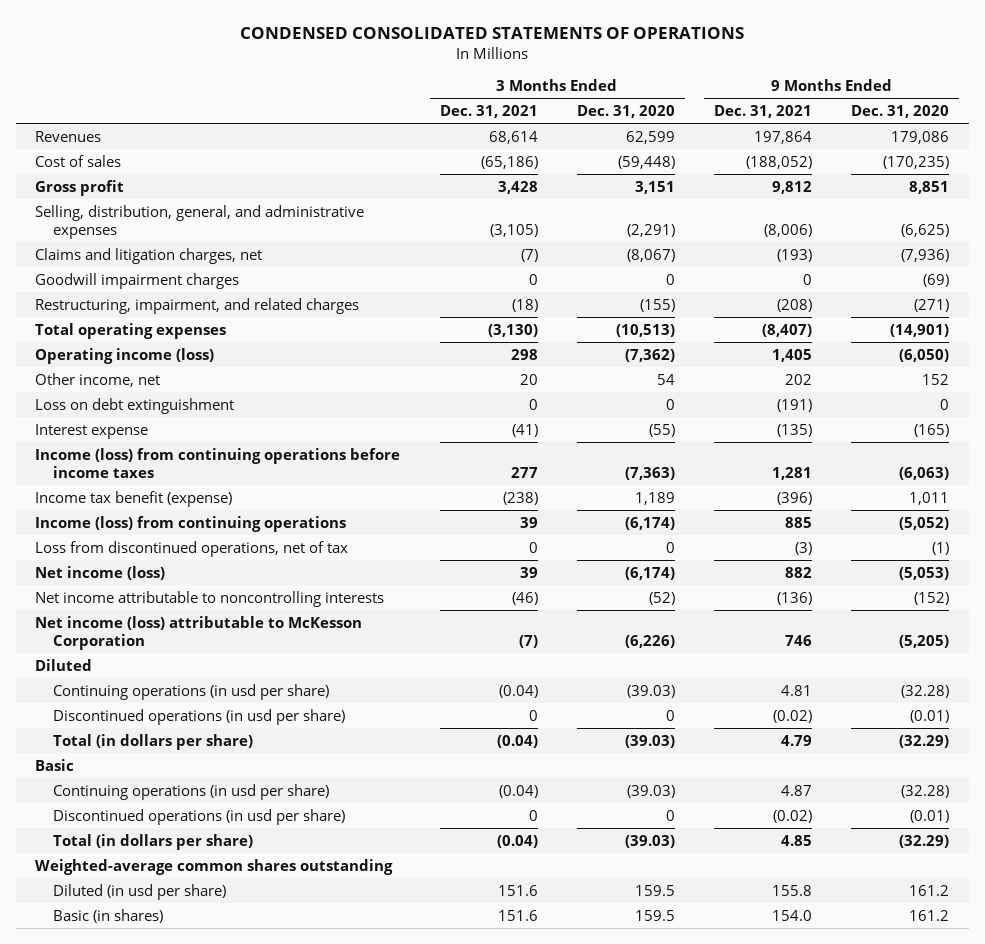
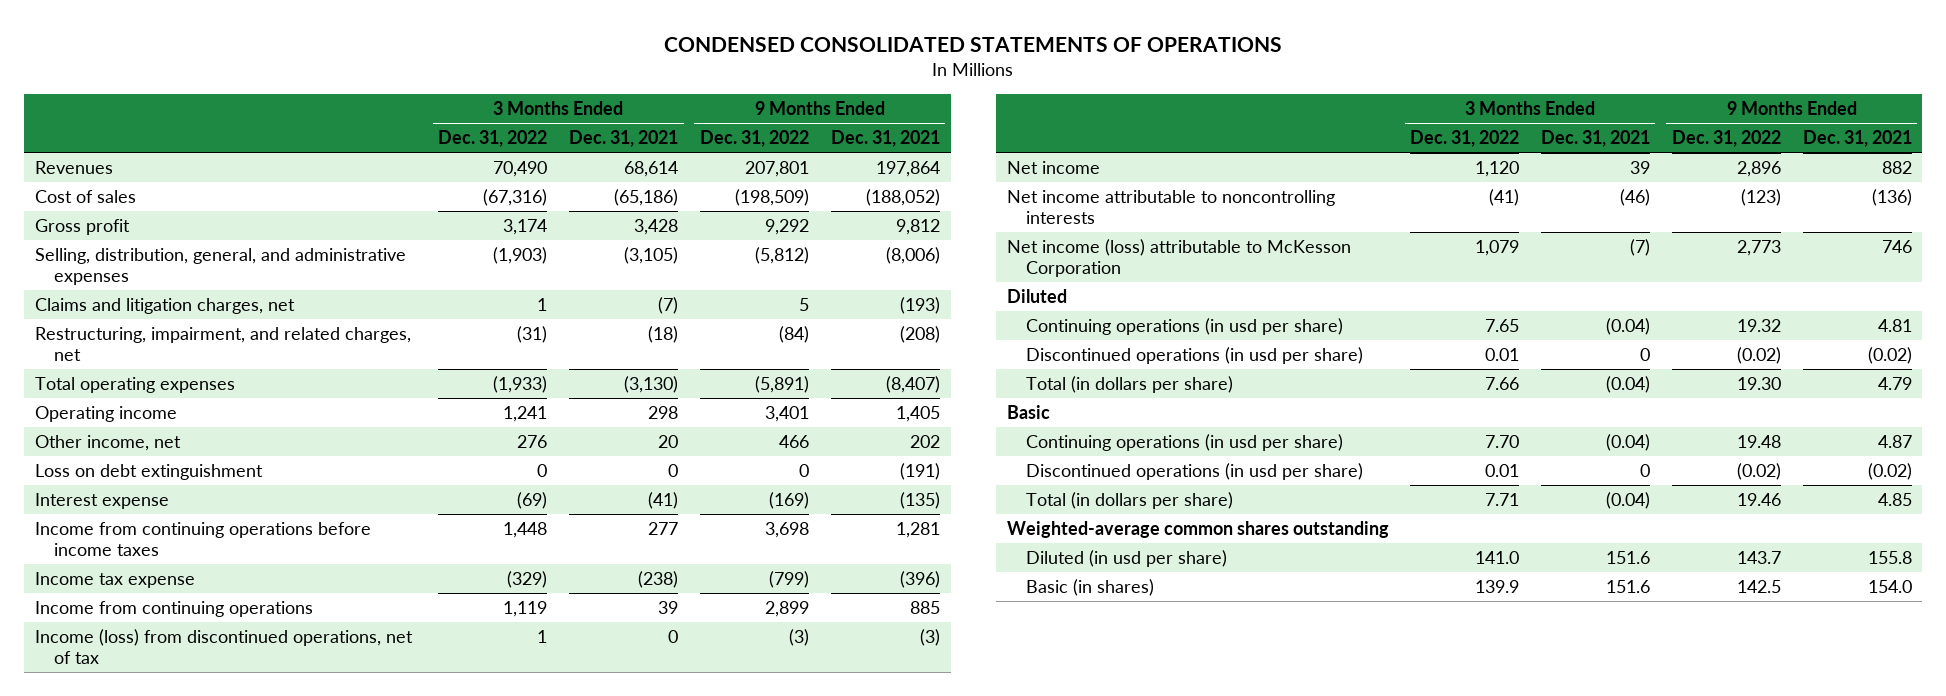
[576,105,675,119] Dec. 31, 2020 -> none
[851,105,950,119] Dec. 31, 2020 -> none
none -> [438,130,548,148] Dec. 31, 2022
none -> [699,130,809,148] Dec. 31, 2022
[35,272,240,289] Goodwill impairment charges -> none
[35,297,360,314] Restructuring, impairment, and related charges -> [34,326,411,362] Restructuring, impairment, and related charges, net
[35,347,215,364] Operating income (loss) -> [34,405,177,422] Operating income
[35,447,401,478] Income (loss) from continuing operations before income taxes -> [34,521,371,557] Income from continuing operations before income taxes
[35,490,233,507] Income tax benefit (expense) -> [34,571,195,588] Income tax expense
[35,515,347,532] Income (loss) from continuing operations -> [34,600,313,617] Income from continuing operations
[35,540,349,557] Loss from discontinued operations, net of tax -> [34,628,413,665] Income (loss) from discontinued operations, net of tax
[35,565,166,580] Net income (loss) -> [1006,160,1100,174] Net income

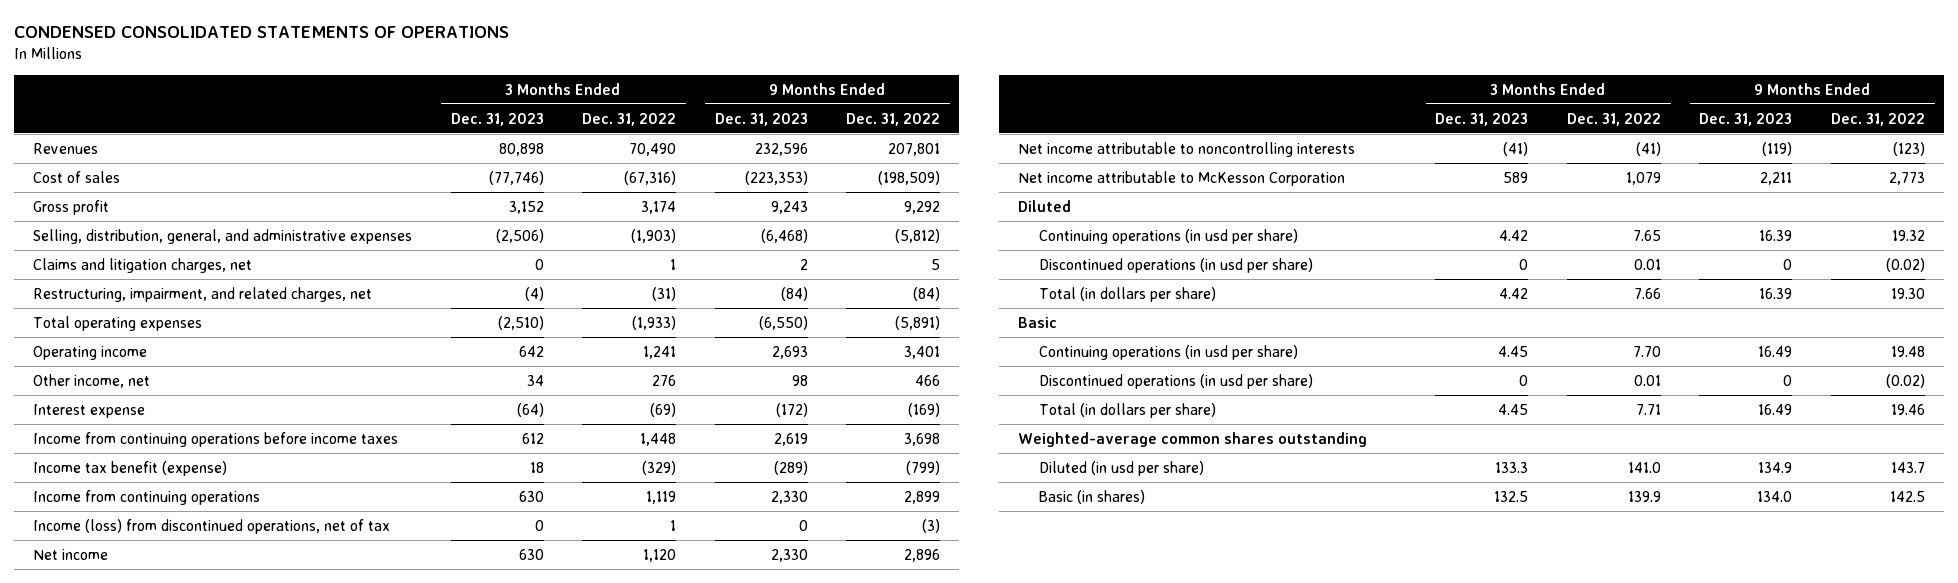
[569,130,679,148] Dec. 31, 2021 -> none
[830,130,940,148] Dec. 31, 2021 -> none
none -> [450,112,544,126] Dec. 31, 2023
none -> [714,112,808,126] Dec. 31, 2023
[34,463,263,480] Loss on debt extinguishment -> none
[34,571,195,588] Income tax expense -> [33,460,228,476] Income tax benefit (expense)
[1006,238,1351,278] Net income (loss) attributable to McKesson Corporation -> [1017,170,1345,186] Net income attributable to McKesson Corporation

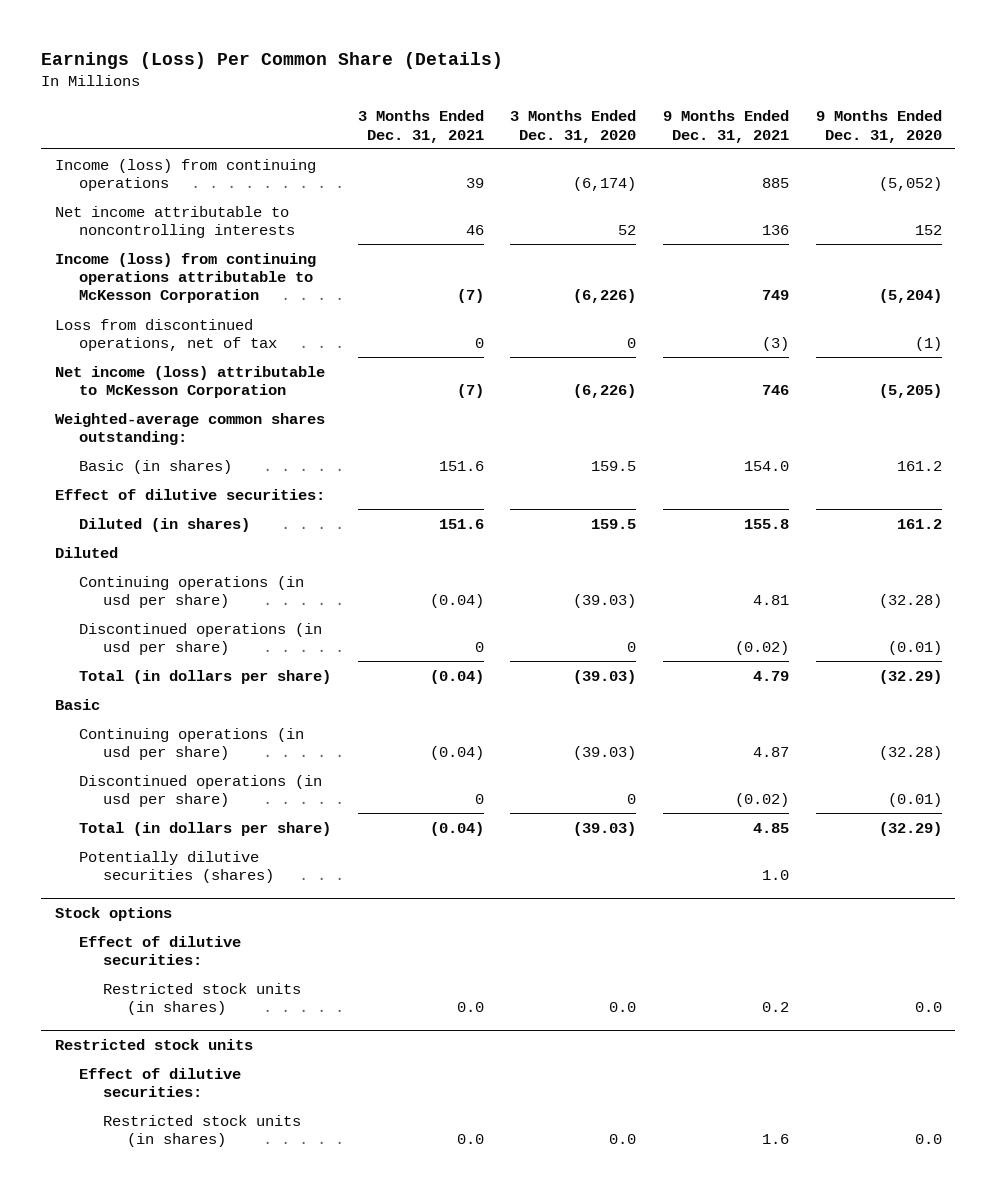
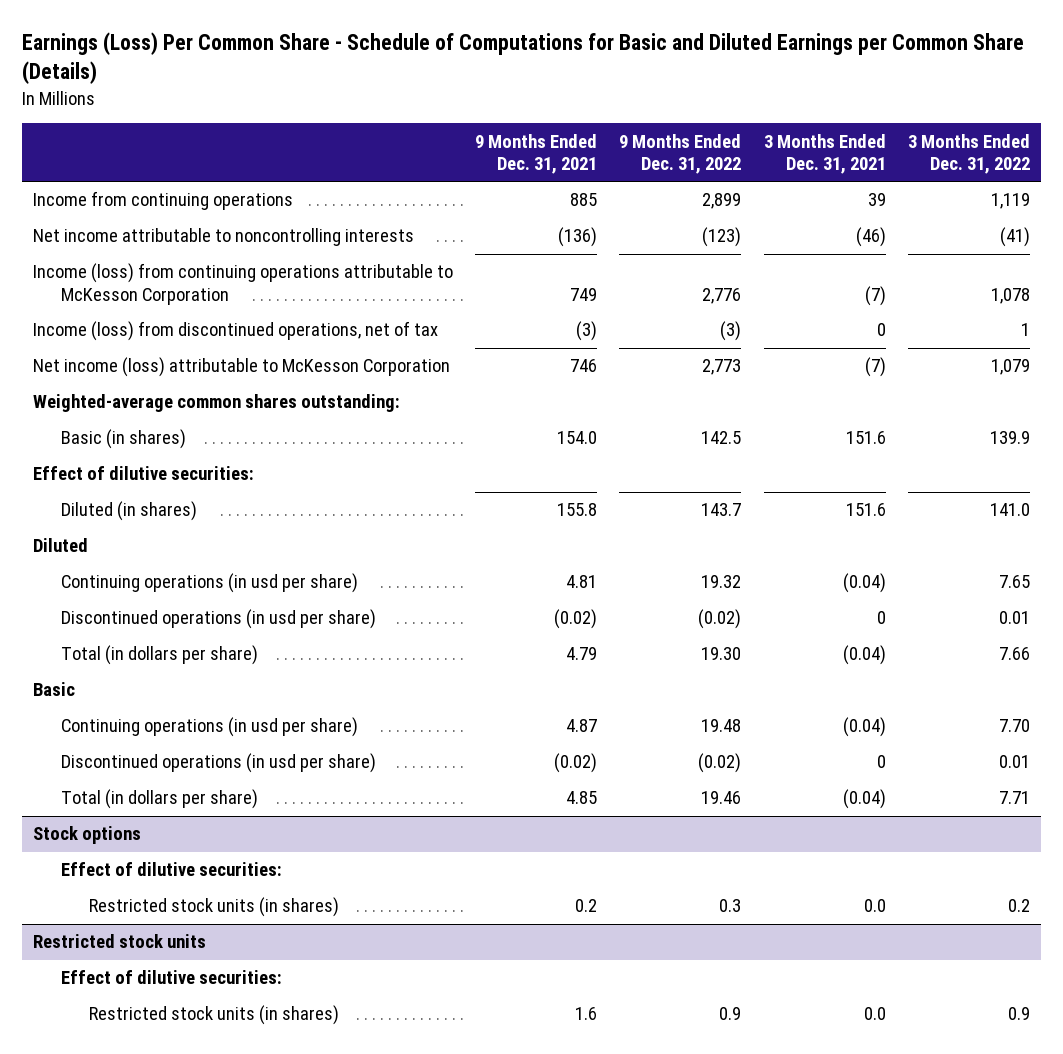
[41,52,504,70] Earnings (Loss) Per Common Share (Details) -> [21,32,1024,85] Earnings (Loss) Per Common Share - Schedule of Computations for Basic and Diluted Earnings per Common Share (Details)
[510,110,637,143] 3 Months Ended Dec. 31, 2020 -> none
[816,110,943,143] 9 Months Ended Dec. 31, 2020 -> none
none -> [619,133,742,175] 9 Months Ended Dec. 31, 2022
none -> [908,133,1031,175] 3 Months Ended Dec. 31, 2022
[54,158,316,191] Income (loss) from continuing operations -> [32,191,293,211] Income from continuing operations
[465,224,484,235] 46 -> [855,227,886,248] (46)
[762,224,790,235] 136 -> [558,227,598,248] (136)
[54,318,277,351] Loss from discontinued operations, net of tax -> [32,321,438,342] Income (loss) from discontinued operations, net of tax
[78,850,274,883] Potentially dilutive securities (shares) -> none

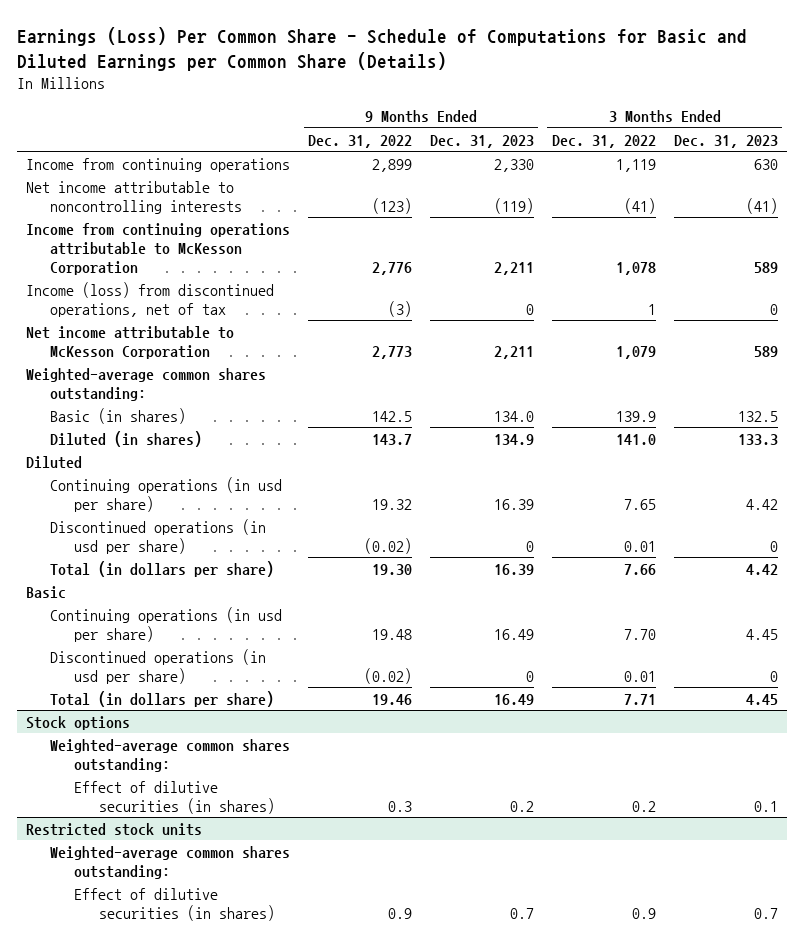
[475,133,598,175] 9 Months Ended Dec. 31, 2021 -> none
[763,133,886,175] 3 Months Ended Dec. 31, 2021 -> none
none -> [429,134,534,148] Dec. 31, 2023
none -> [673,134,778,148] Dec. 31, 2023
[32,263,453,305] Income (loss) from continuing operations attributable to McKesson Corporation -> [25,222,290,275] Income from continuing operations attributable to McKesson Corporation
[32,357,450,378] Net income (loss) attributable to McKesson Corporation -> [25,325,234,359] Net income attributable to McKesson Corporation
[32,466,254,481] Effect of dilutive securities: -> none
[61,862,283,877] Effect of dilutive securities: -> none
none -> [50,738,291,772] Weighted-average common shares outstanding:
[89,897,340,918] Restricted stock units (in shares) -> [74,780,275,814] Effect of dilutive securities (in shares)
[61,970,283,985] Effect of dilutive securities: -> none
none -> [50,845,291,879] Weighted-average common shares outstanding:
[89,1005,340,1026] Restricted stock units (in shares) -> [74,887,275,921] Effect of dilutive securities (in shares)

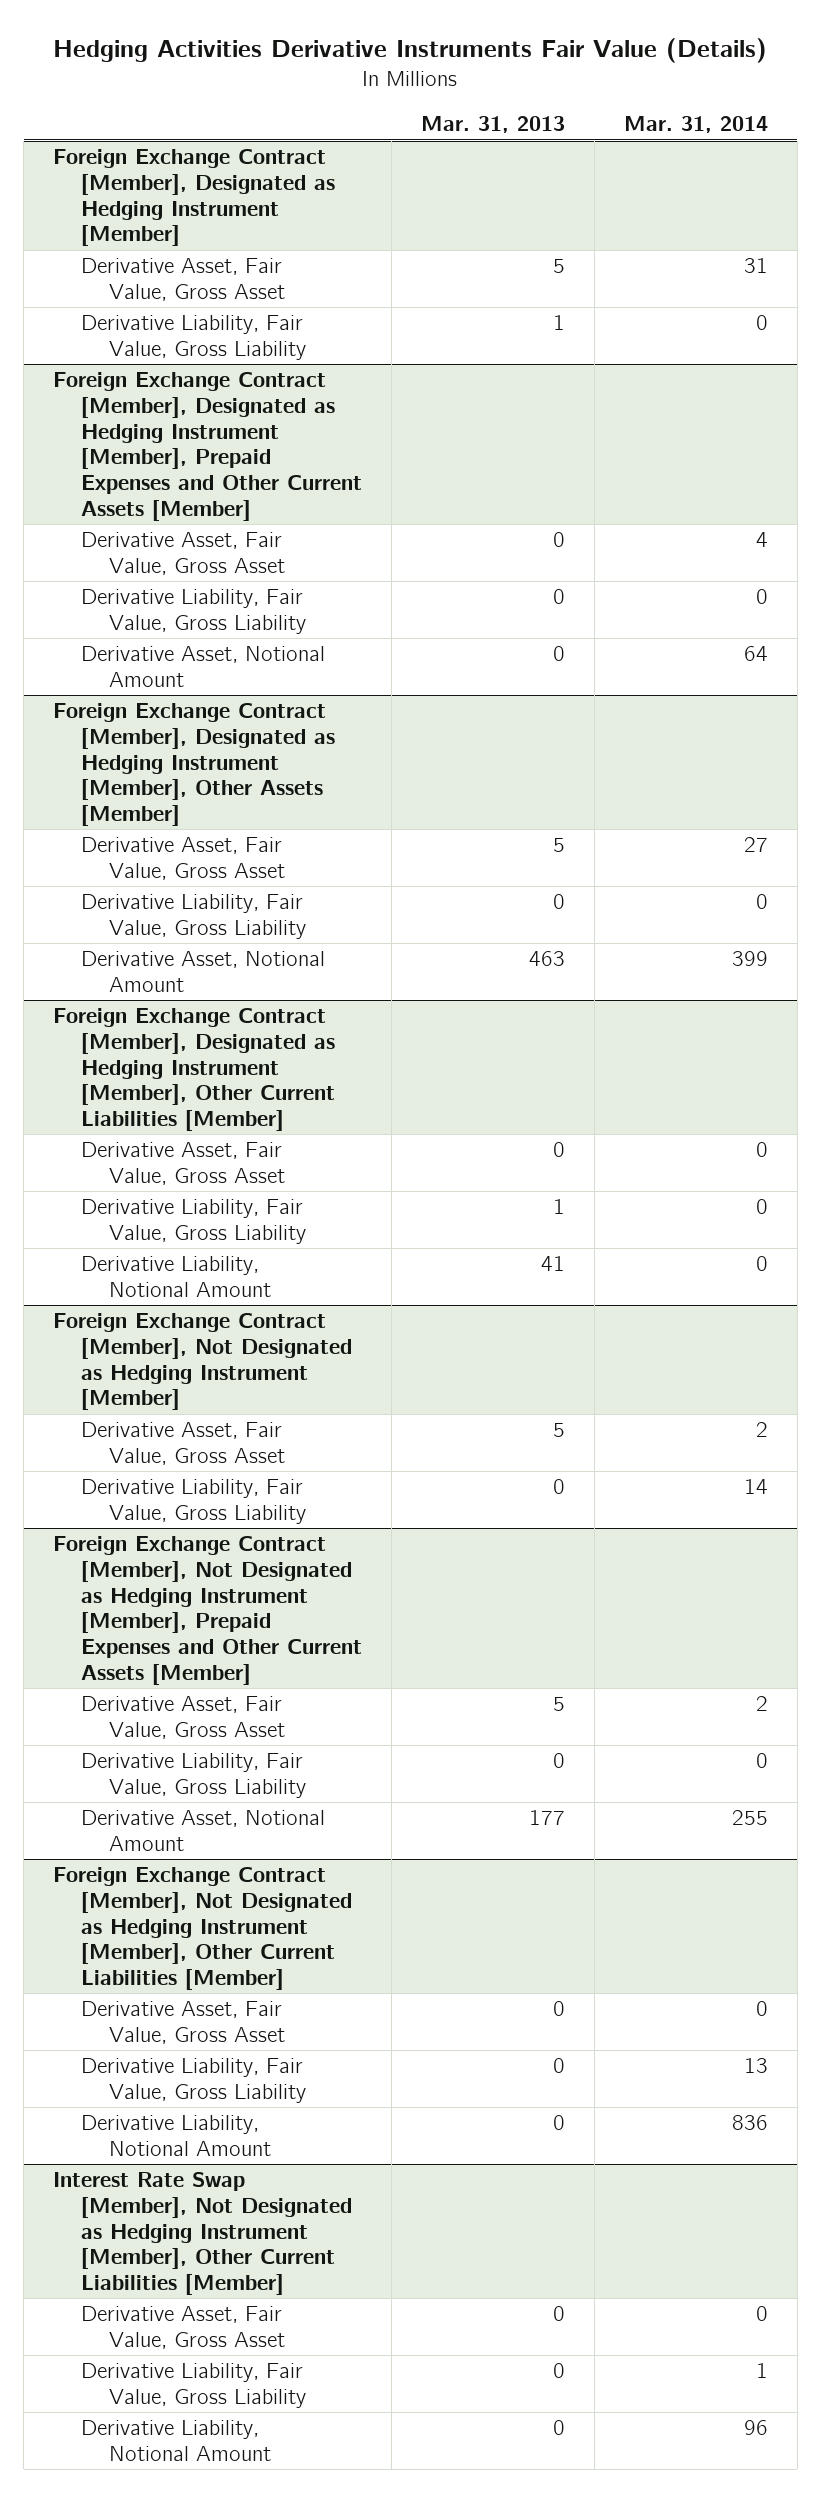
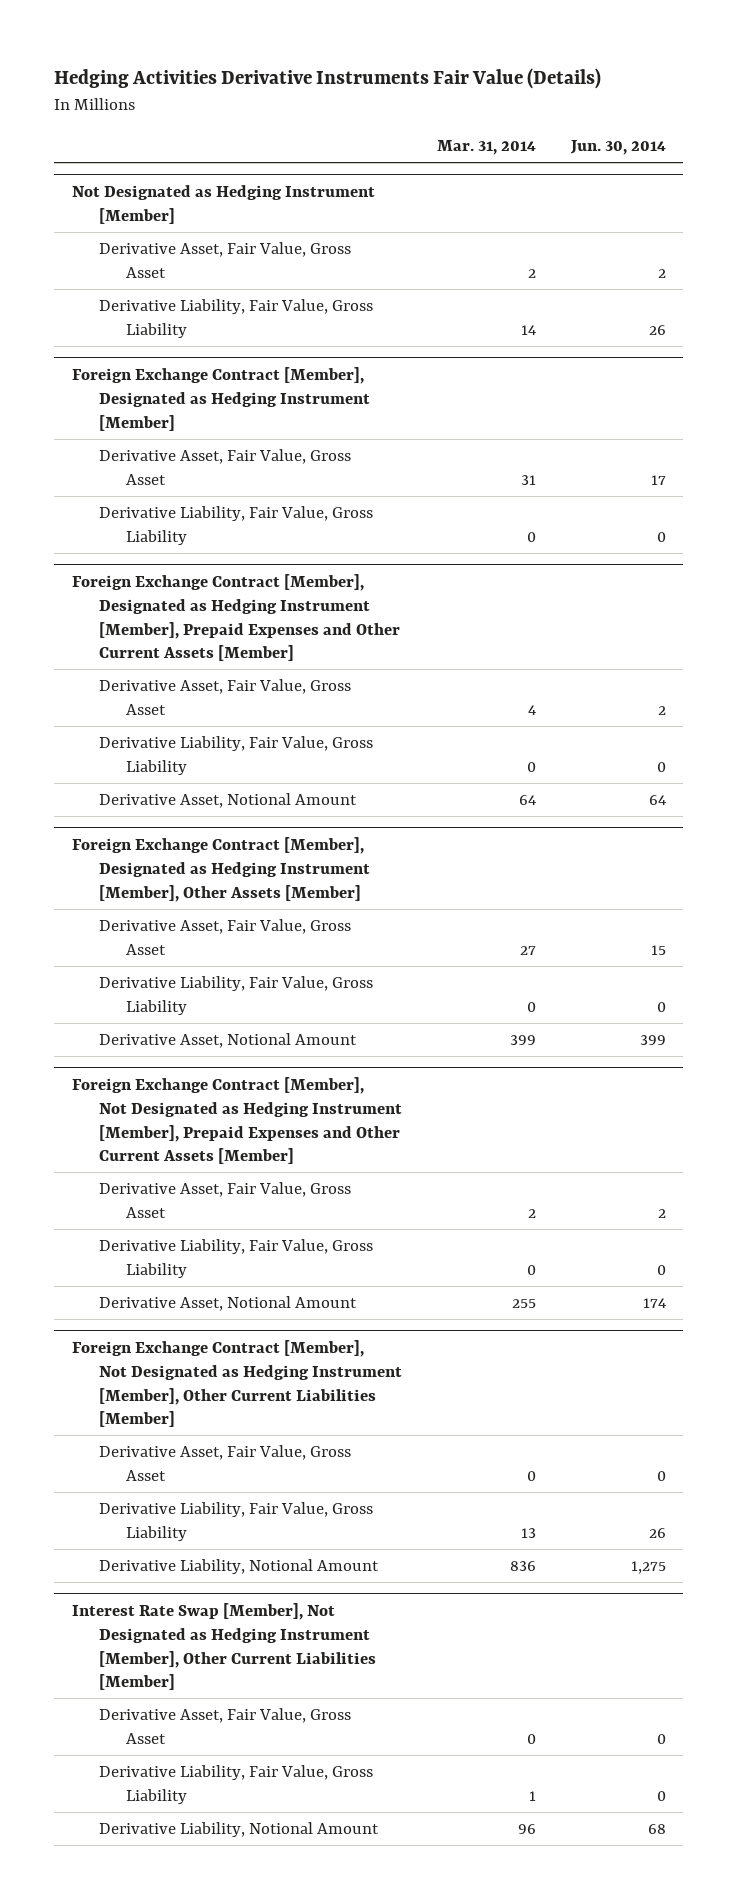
[420,116,565,134] Mar. 31, 2013 -> none
none -> [569,140,666,156] Jun. 30, 2014
none -> [71,184,375,224] Not Designated as Hedging Instrument [Member]
none -> [99,242,352,278] Derivative Asset, Fair Value, Gross Asset
none -> [99,299,374,338] Derivative Liability, Fair Value, Gross Liability
[53,1008,336,1132] Foreign Exchange Contract [Member], Designated as Hedging Instrument [Member], Other Current Liabilities [Member] -> none
[81,1142,286,1185] Derivative Asset, Fair Value, Gross Asset -> none
[81,1199,307,1244] Derivative Liability, Fair Value, Gross Liability -> none
[81,1256,272,1297] Derivative Liability, Notional Amount -> none
[53,1313,353,1411] Foreign Exchange Contract [Member], Not Designated as Hedging Instrument [Member] -> none
[81,1422,286,1465] Derivative Asset, Fair Value, Gross Asset -> none
[81,1479,307,1524] Derivative Liability, Fair Value, Gross Liability -> none

